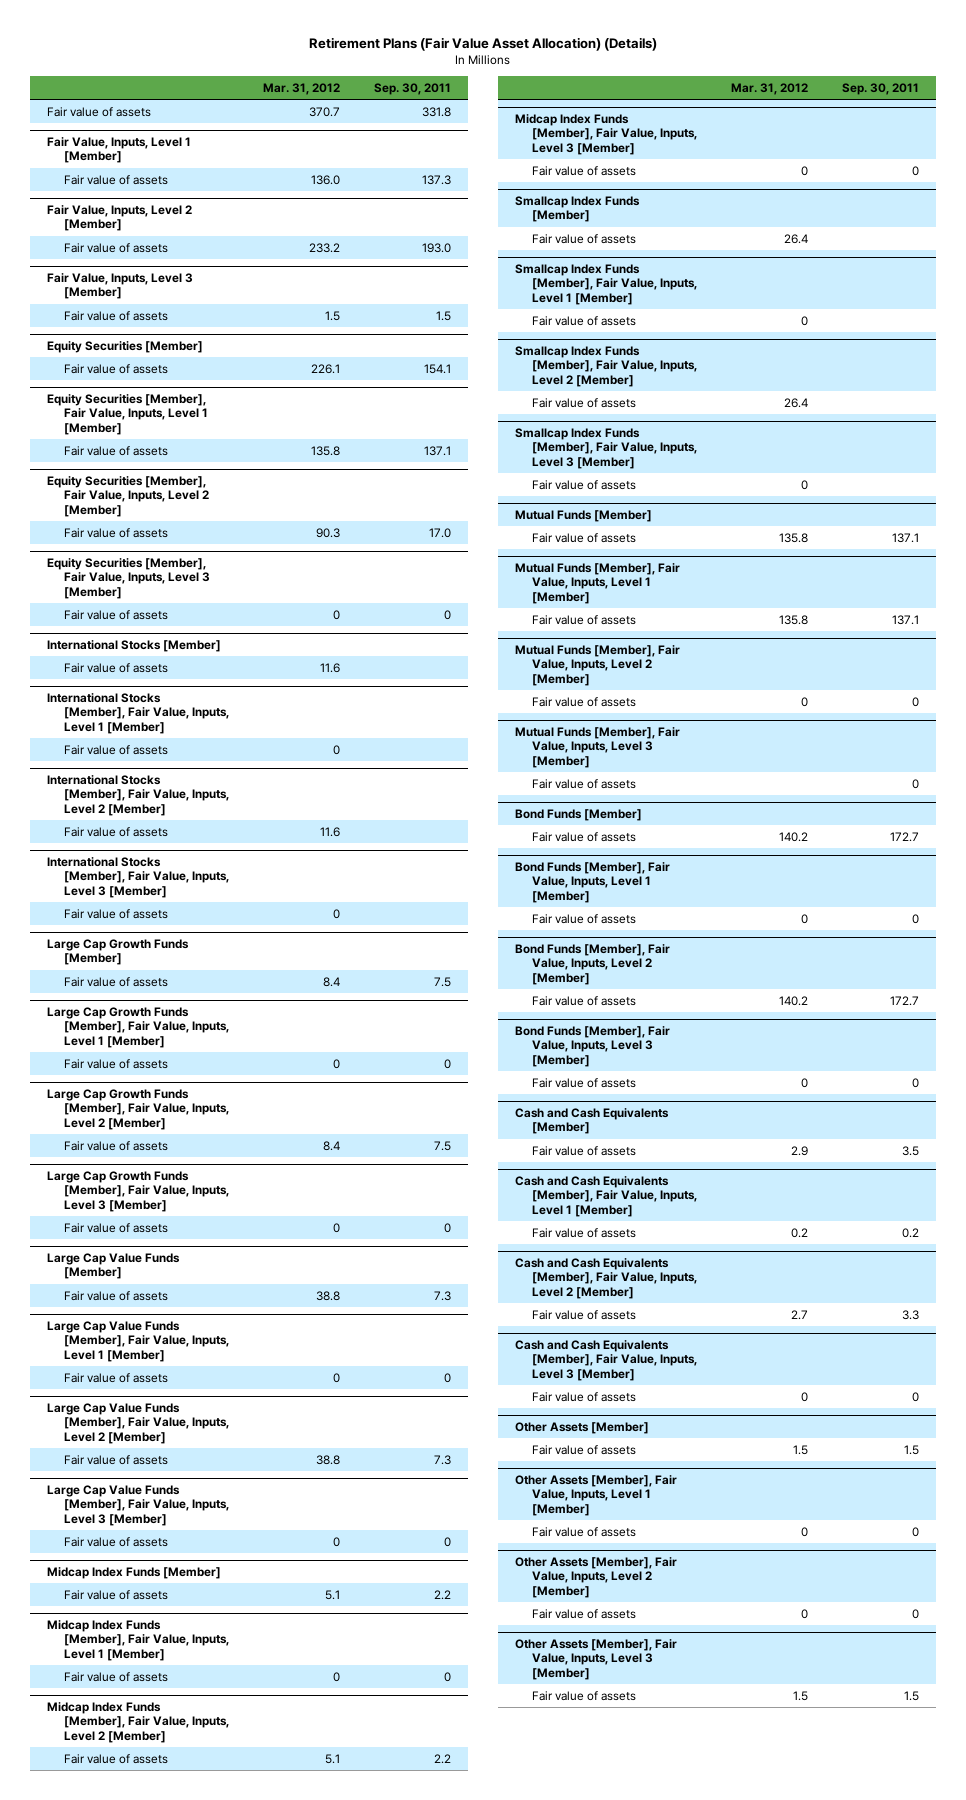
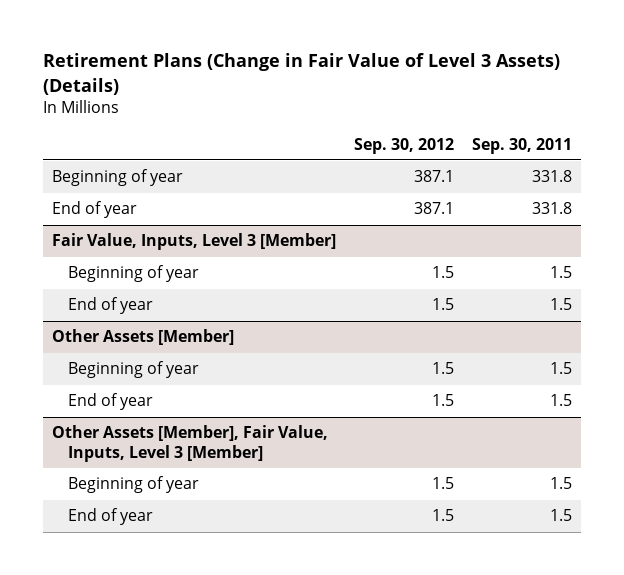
[309,37,658,52] Retirement Plans (Fair Value Asset Allocation) (Details) -> [43,53,561,95] Retirement Plans (Change in Fair Value of Level 3 Assets) (Details)
[263,82,341,95] Mar. 31, 2012 -> none
none -> [353,137,454,154] Sep. 30, 2012
[47,136,192,164] Fair Value, Inputs, Level 1 [Member] -> none
[63,174,168,185] Fair value of assets -> none
[47,204,193,232] Fair Value, Inputs, Level 2 [Member] -> none
[63,242,168,253] Fair value of assets -> none
[47,106,152,117] Fair value of assets -> [52,169,184,187] Beginning of year
none -> [52,201,138,219] End of year
[47,340,204,353] Equity Securities [Member] -> none
[63,363,168,374] Fair value of assets -> none
[47,393,208,435] Equity Securities [Member], Fair Value, Inputs, Level 1 [Member] -> none
[63,445,168,456] Fair value of assets -> none
[47,475,209,517] Equity Securities [Member], Fair Value, Inputs, Level 2 [Member] -> none
[63,527,168,538] Fair value of assets -> none
[47,557,210,599] Equity Securities [Member], Fair Value, Inputs, Level 3 [Member] -> none
[63,609,168,620] Fair value of assets -> none
[47,639,222,652] International Stocks [Member] -> none
[63,662,168,673] Fair value of assets -> none
[47,692,229,734] International Stocks [Member], Fair Value, Inputs, Level 1 [Member] -> none
[63,744,168,755] Fair value of assets -> none
[47,774,229,816] International Stocks [Member], Fair Value, Inputs, Level 2 [Member] -> none
[63,826,168,837] Fair value of assets -> none
[47,856,229,898] International Stocks [Member], Fair Value, Inputs, Level 3 [Member] -> none
[63,908,168,919] Fair value of assets -> none
[47,938,190,966] Large Cap Growth Funds [Member] -> none
[63,976,168,987] Fair value of assets -> none
[47,1006,229,1048] Large Cap Growth Funds [Member], Fair Value, Inputs, Level 1 [Member] -> none
[63,1058,168,1069] Fair value of assets -> none
[47,1088,229,1130] Large Cap Growth Funds [Member], Fair Value, Inputs, Level 2 [Member] -> none
[63,1140,168,1151] Fair value of assets -> none
[47,1170,229,1212] Large Cap Growth Funds [Member], Fair Value, Inputs, Level 3 [Member] -> none
[63,1222,168,1233] Fair value of assets -> none
[47,1252,181,1280] Large Cap Value Funds [Member] -> none
[63,1290,168,1301] Fair value of assets -> none
[47,1320,229,1362] Large Cap Value Funds [Member], Fair Value, Inputs, Level 1 [Member] -> none
[63,1372,168,1383] Fair value of assets -> none
[47,1402,229,1444] Large Cap Value Funds [Member], Fair Value, Inputs, Level 2 [Member] -> none
[63,1454,168,1465] Fair value of assets -> none
[47,1484,229,1526] Large Cap Value Funds [Member], Fair Value, Inputs, Level 3 [Member] -> none
[63,1536,168,1547] Fair value of assets -> none
[47,1566,222,1579] Midcap Index Funds [Member] -> none
[63,1589,168,1600] Fair value of assets -> none
[47,1619,229,1661] Midcap Index Funds [Member], Fair Value, Inputs, Level 1 [Member] -> none
[63,1671,168,1682] Fair value of assets -> none
[47,1701,229,1743] Midcap Index Funds [Member], Fair Value, Inputs, Level 2 [Member] -> none
[63,1753,168,1764] Fair value of assets -> none
[514,113,697,155] Midcap Index Funds [Member], Fair Value, Inputs, Level 3 [Member] -> none
[531,165,636,176] Fair value of assets -> none
[514,195,640,223] Smallcap Index Funds [Member] -> none
[531,233,636,244] Fair value of assets -> none
[514,263,697,305] Smallcap Index Funds [Member], Fair Value, Inputs, Level 1 [Member] -> none
[531,315,636,326] Fair value of assets -> none
[514,345,697,387] Smallcap Index Funds [Member], Fair Value, Inputs, Level 2 [Member] -> none
[531,397,636,408] Fair value of assets -> none
[514,427,697,469] Smallcap Index Funds [Member], Fair Value, Inputs, Level 3 [Member] -> none
[531,479,636,490] Fair value of assets -> none
[514,509,652,522] Mutual Funds [Member] -> none
[531,532,636,543] Fair value of assets -> none
[514,562,680,604] Mutual Funds [Member], Fair Value, Inputs, Level 1 [Member] -> none
[531,614,636,625] Fair value of assets -> none
[514,644,680,686] Mutual Funds [Member], Fair Value, Inputs, Level 2 [Member] -> none
[531,696,636,707] Fair value of assets -> none
[514,726,680,768] Mutual Funds [Member], Fair Value, Inputs, Level 3 [Member] -> none
[531,778,636,789] Fair value of assets -> none
[514,808,642,821] Bond Funds [Member] -> none
[531,831,636,842] Fair value of assets -> none
[514,861,670,903] Bond Funds [Member], Fair Value, Inputs, Level 1 [Member] -> none
[531,913,636,924] Fair value of assets -> none
[514,943,670,985] Bond Funds [Member], Fair Value, Inputs, Level 2 [Member] -> none
[531,995,636,1006] Fair value of assets -> none
[514,1025,670,1067] Bond Funds [Member], Fair Value, Inputs, Level 3 [Member] -> none
[531,1077,636,1088] Fair value of assets -> none
[514,1107,669,1135] Cash and Cash Equivalents [Member] -> none
[531,1145,636,1156] Fair value of assets -> none
[514,1175,697,1217] Cash and Cash Equivalents [Member], Fair Value, Inputs, Level 1 [Member] -> none
[531,1227,636,1238] Fair value of assets -> none
[514,1257,697,1299] Cash and Cash Equivalents [Member], Fair Value, Inputs, Level 2 [Member] -> none
[531,1309,636,1320] Fair value of assets -> none
[514,1339,697,1381] Cash and Cash Equivalents [Member], Fair Value, Inputs, Level 3 [Member] -> none
[531,1391,636,1402] Fair value of assets -> none
[63,310,168,321] Fair value of assets -> [68,265,200,283] Beginning of year
none -> [68,297,154,315] End of year
[514,1474,677,1516] Other Assets [Member], Fair Value, Inputs, Level 1 [Member] -> none
[531,1526,636,1537] Fair value of assets -> none
[514,1556,677,1598] Other Assets [Member], Fair Value, Inputs, Level 2 [Member] -> none
[531,1608,636,1619] Fair value of assets -> none
[531,1444,636,1455] Fair value of assets -> [68,361,200,379] Beginning of year
none -> [68,393,154,411] End of year
[531,1690,636,1701] Fair value of assets -> [68,476,200,494] Beginning of year
none -> [68,508,154,526] End of year

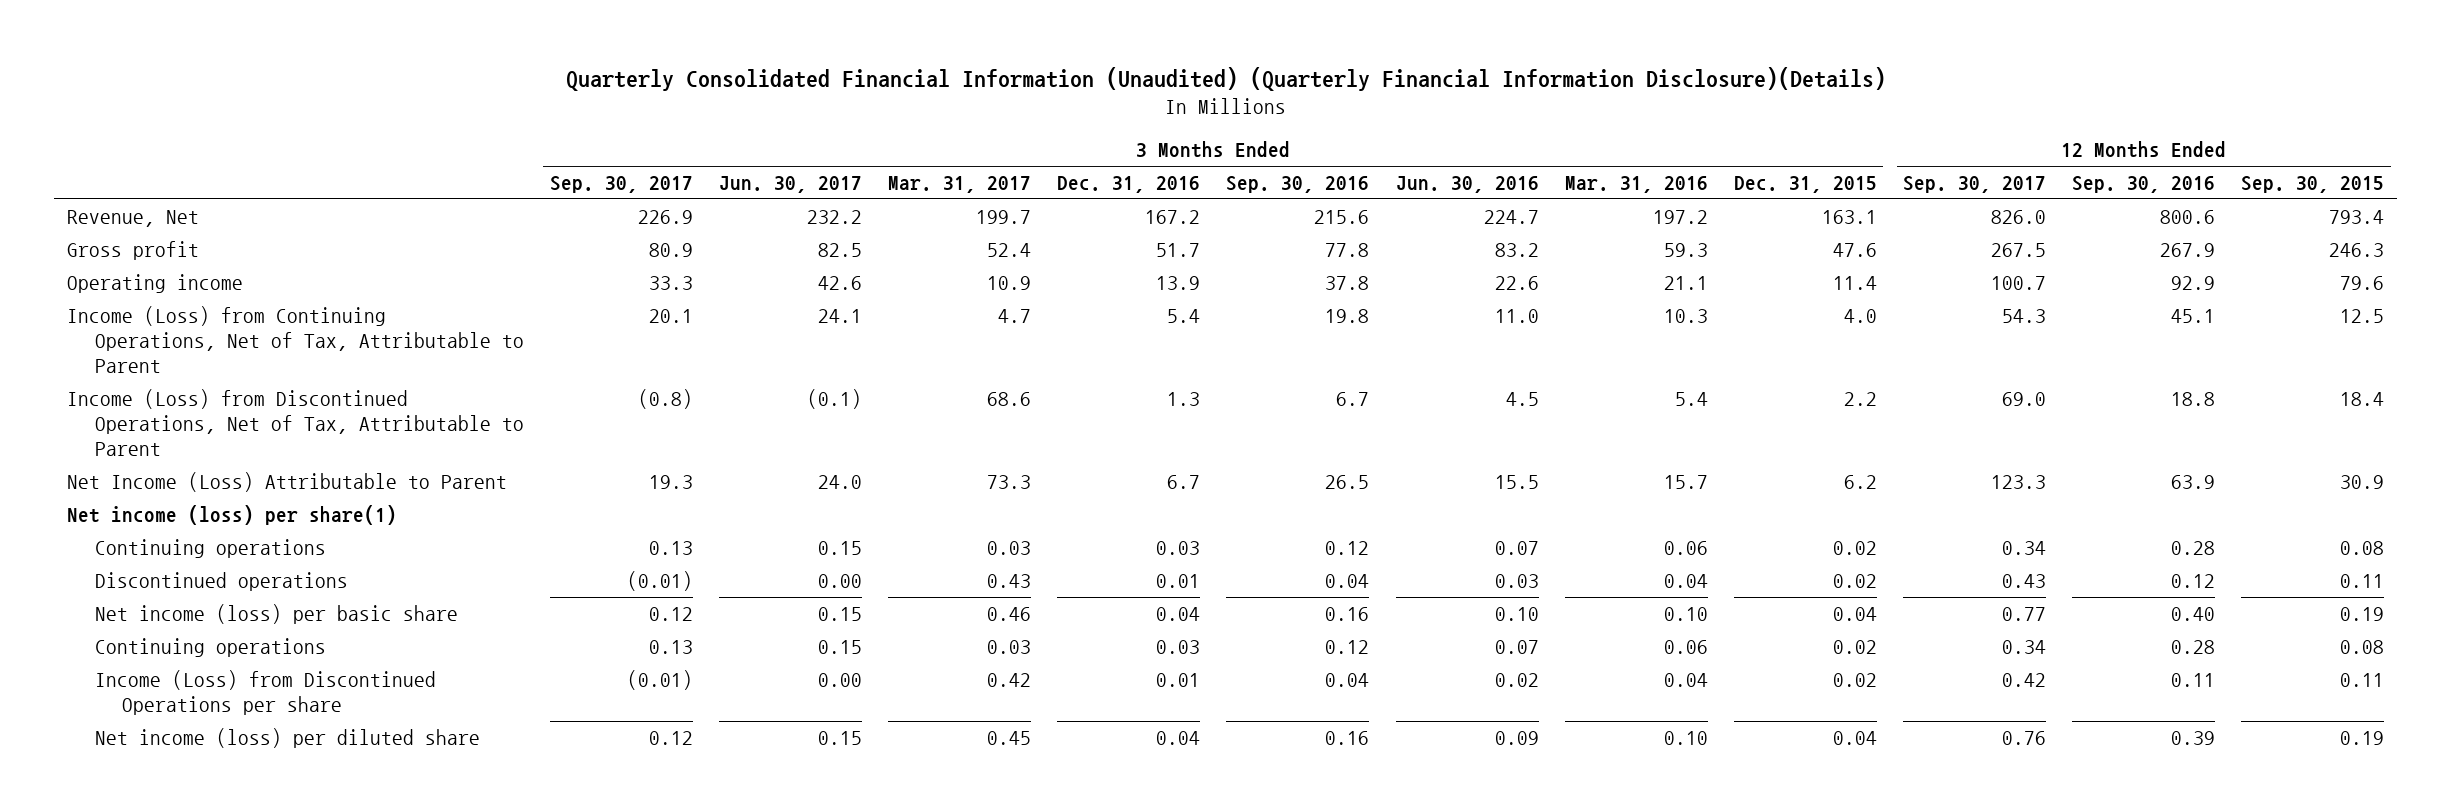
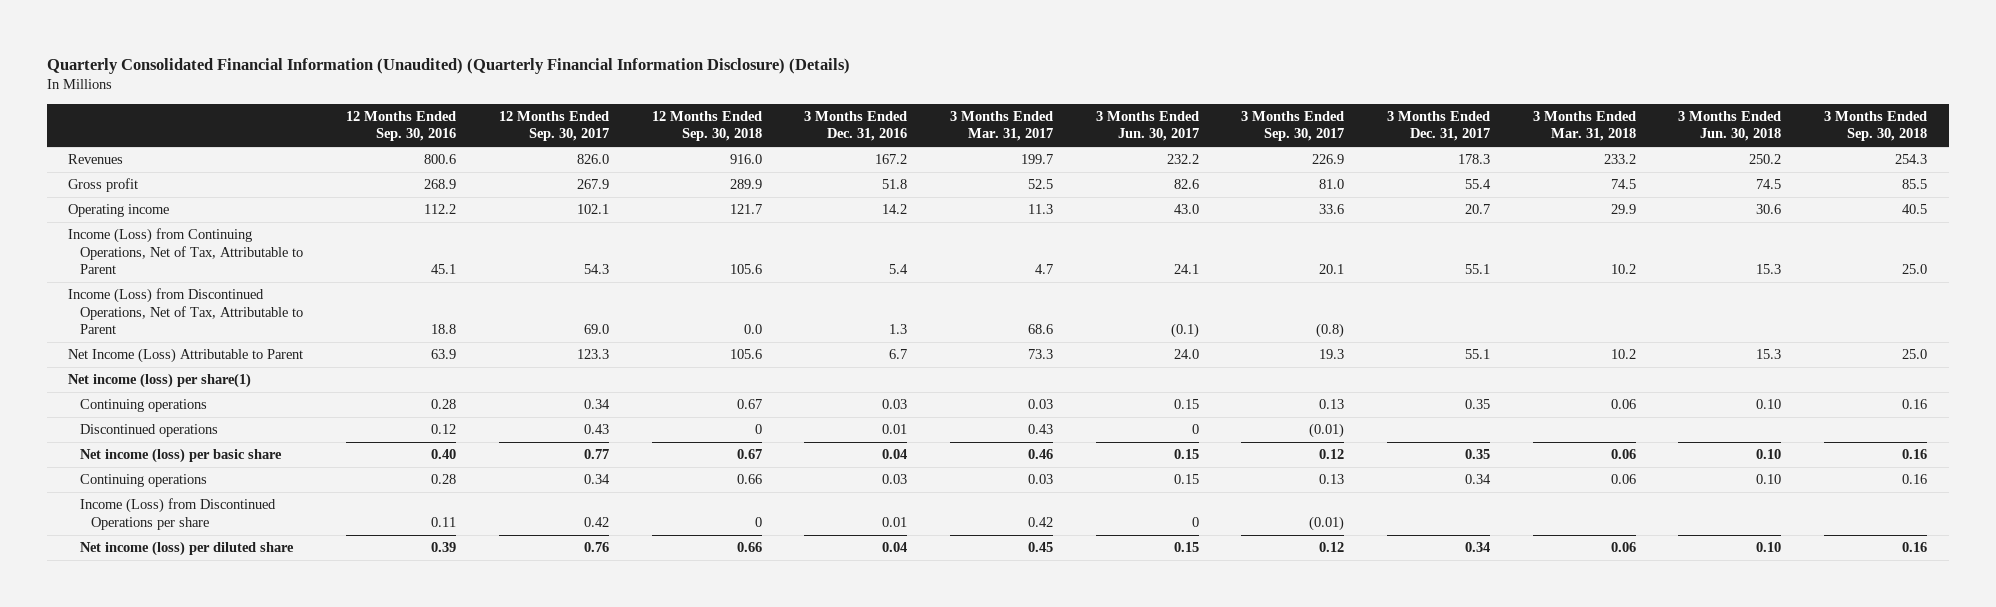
[565,66,1886,91] Quarterly Consolidated Financial Information (Unaudited) (Quarterly Financial Information Disclosure)(Details) -> [47,57,851,74] Quarterly Consolidated Financial Information (Unaudited) (Quarterly Financial Information Disclosure) (Details)
[1226,175,1370,193] Sep. 30, 2016 -> none
[1395,175,1539,193] Jun. 30, 2016 -> none
[1564,175,1708,193] Mar. 31, 2016 -> none
[1733,175,1877,193] Dec. 31, 2015 -> none
[2241,175,2385,193] Sep. 30, 2015 -> none
none -> [651,110,762,142] 12 Months Ended Sep. 30, 2018
none -> [1387,110,1491,142] 3 Months Ended Dec. 31, 2017
none -> [1532,110,1636,142] 3 Months Ended Mar. 31, 2018
none -> [1678,110,1782,142] 3 Months Ended Jun. 30, 2018
none -> [1824,110,1928,142] 3 Months Ended Sep. 30, 2018
[66,209,199,227] Revenue, Net -> [68,154,124,165] Revenues
[648,242,693,257] 80.9 -> [1319,179,1345,190] 81.0
[817,242,862,257] 82.5 -> [1173,179,1199,190] 82.6
[987,242,1032,257] 52.4 -> [1027,179,1053,190] 52.5
[1156,242,1201,257] 51.7 -> [882,179,908,190] 51.8
[1991,242,2047,257] 267.5 -> [576,179,609,190] 267.9
[2160,242,2216,257] 267.9 -> [424,179,457,190] 268.9
[648,275,693,290] 33.3 -> [1319,204,1345,215] 33.6
[817,275,862,290] 42.6 -> [1173,204,1199,215] 43.0
[987,275,1032,290] 10.9 -> [1027,204,1053,215] 11.3
[1156,275,1201,290] 13.9 -> [882,204,908,215] 14.2
[1991,275,2047,290] 100.7 -> [576,204,609,215] 102.1
[2171,275,2216,290] 92.9 -> [424,204,457,215] 112.2
[817,573,862,588] 0.00 -> [1191,424,1199,435] 0
[817,672,862,687] 0.00 -> [1191,516,1199,527] 0

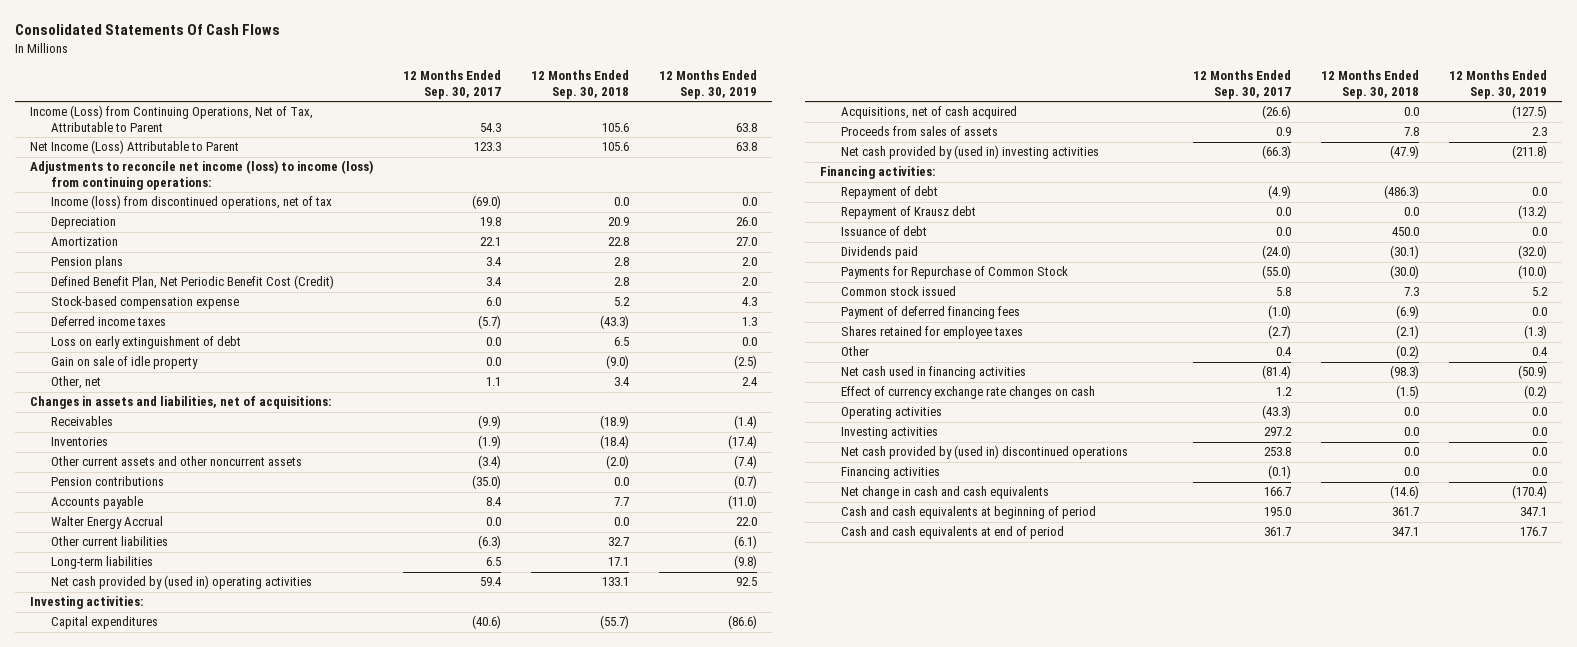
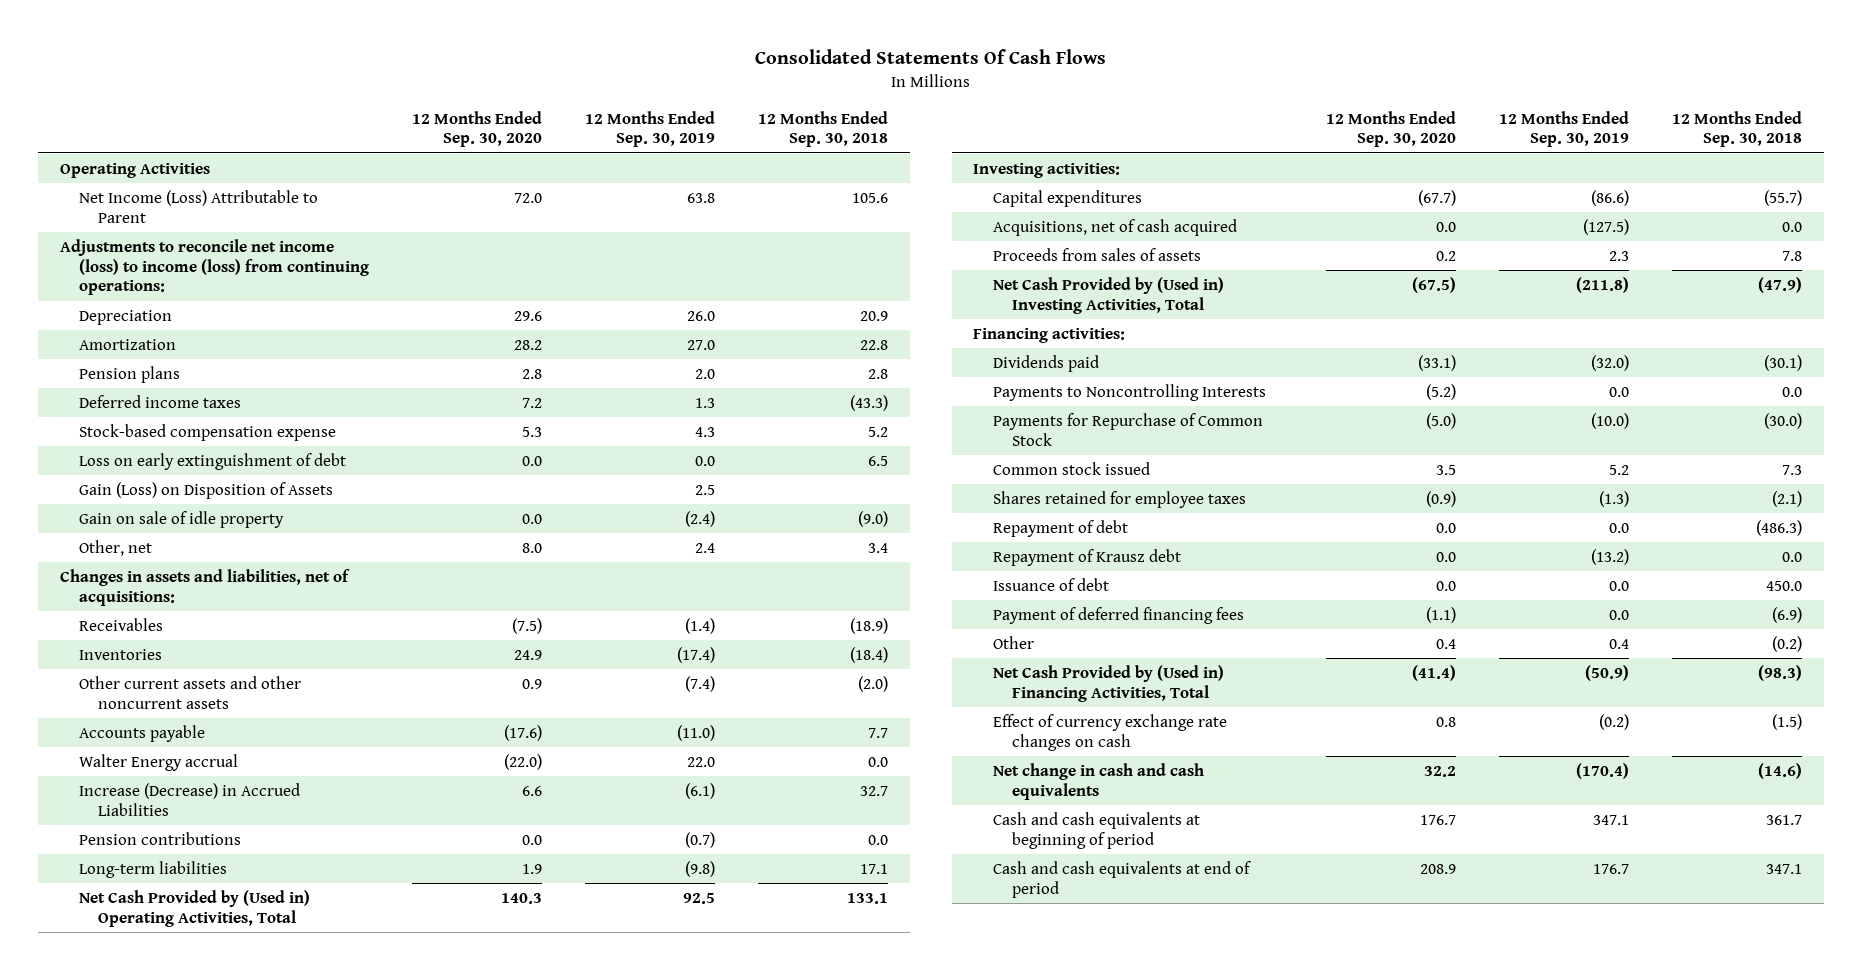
[403,70,502,100] 12 Months Ended Sep. 30, 2017 -> none
none -> [412,110,543,148] 12 Months Ended Sep. 30, 2020
[30,105,314,133] Income (Loss) from Continuing Operations, Net of Tax, Attributable to Parent -> none
none -> [59,162,210,178] Operating Activities
[50,195,332,210] Income (loss) from discontinued operations, net of tax -> none
[50,275,334,290] Defined Benefit Plan, Net Periodic Benefit Cost (Credit) -> none
[50,296,239,310] Stock-based compensation expense -> [78,423,336,441] Stock-based compensation expense
none -> [78,481,333,499] Gain (Loss) on Disposition of Assets
[734,355,758,370] (2.5) -> [685,510,716,527] (2.4)
[50,516,163,530] Walter Energy Accrual -> [78,753,238,771] Walter Energy accrual
[50,536,168,547] Other current liabilities -> [78,782,300,816] Increase (Decrease) in Accrued Liabilities
[50,476,164,487] Pension contributions -> [78,831,241,845] Pension contributions
[50,575,312,590] Net cash provided by (used in) operating activities -> [78,889,310,927] Net Cash Provided by (Used in) Operating Activities, Total
[840,145,1099,160] Net cash provided by (used in) investing activities -> [992,276,1224,314] Net Cash Provided by (Used in) Investing Activities, Total
none -> [992,383,1266,401] Payments to Noncontrolling Interests
[840,186,938,200] Repayment of debt -> [992,519,1128,537] Repayment of debt
[840,206,976,220] Repayment of Krausz debt -> [992,548,1181,566] Repayment of Krausz debt
[840,226,927,237] Issuance of debt -> [992,577,1109,591] Issuance of debt
[840,306,1020,320] Payment of deferred financing fees -> [992,606,1244,624] Payment of deferred financing fees
[840,366,1026,380] Net cash used in financing activities -> [992,664,1224,702] Net Cash Provided by (Used in) Financing Activities, Total
[840,407,942,420] Operating activities -> none
[840,427,938,440] Investing activities -> none
[840,445,1128,460] Net cash provided by (used in) discontinued operations -> none
[840,467,940,480] Financing activities -> none

